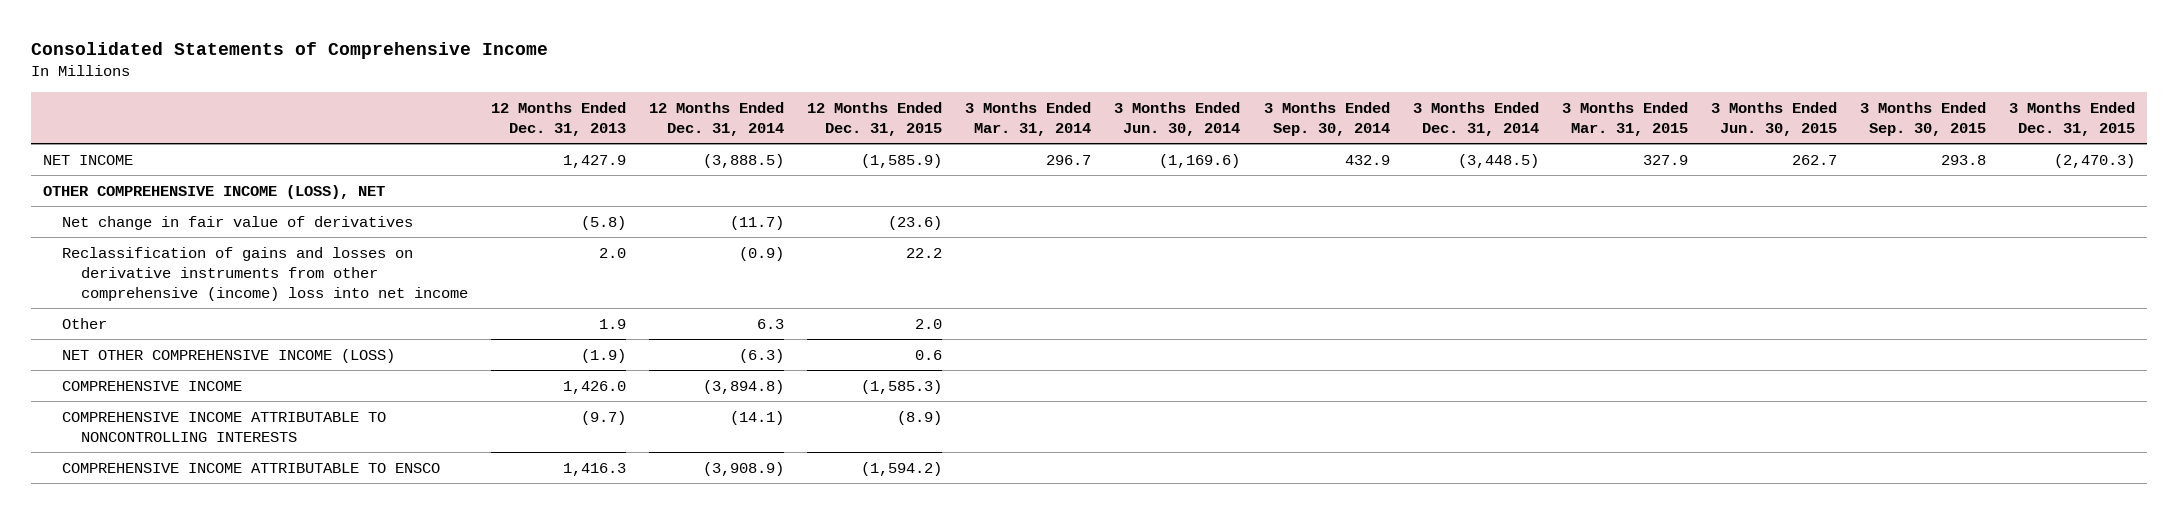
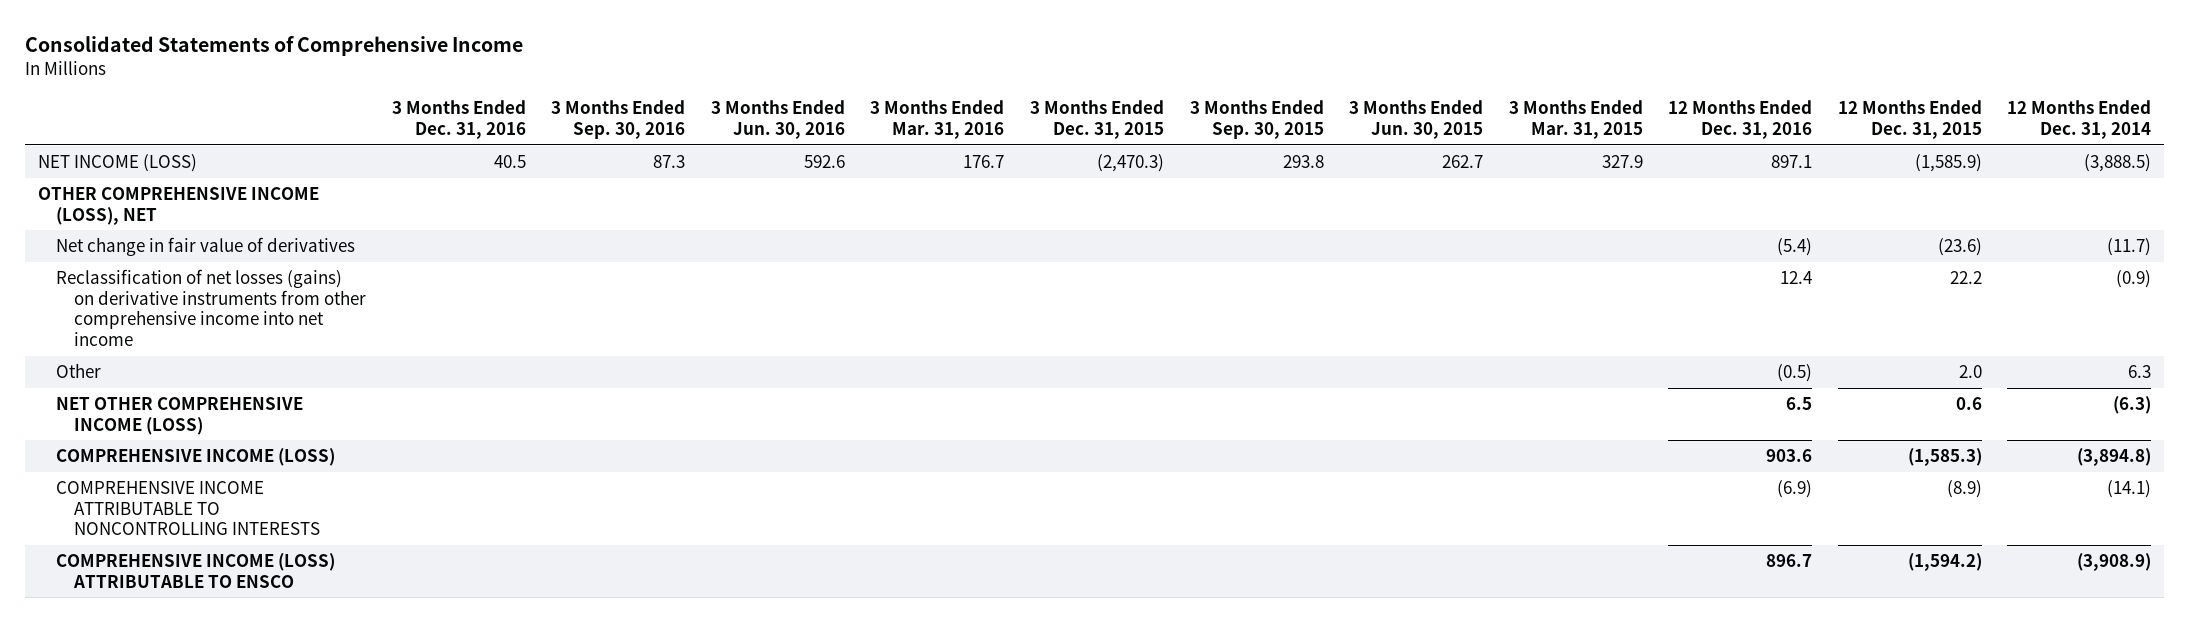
[490,101,626,136] 12 Months Ended Dec. 31, 2013 -> none
[965,101,1092,136] 3 Months Ended Mar. 31, 2014 -> none
[1114,101,1241,136] 3 Months Ended Jun. 30, 2014 -> none
[1263,101,1390,136] 3 Months Ended Sep. 30, 2014 -> none
[1412,101,1539,136] 3 Months Ended Dec. 31, 2014 -> none
none -> [391,100,526,139] 3 Months Ended Dec. 31, 2016
none -> [551,100,686,139] 3 Months Ended Sep. 30, 2016
none -> [710,100,845,139] 3 Months Ended Jun. 30, 2016
none -> [870,100,1005,139] 3 Months Ended Mar. 31, 2016
none -> [1668,100,1813,139] 12 Months Ended Dec. 31, 2016
[42,154,133,165] NET INCOME -> [38,154,198,173] NET INCOME (LOSS)
[61,246,468,301] Reclassification of gains and losses on derivative instruments from other comprehensive (income) loss into net income -> [56,269,367,347] Reclassification of net losses (gains) on derivative instruments from other comprehensive income into net income
[61,380,242,391] COMPREHENSIVE INCOME -> [56,448,336,467] COMPREHENSIVE INCOME (LOSS)
[61,462,440,473] COMPREHENSIVE INCOME ATTRIBUTABLE TO ENSCO -> [56,553,336,588] COMPREHENSIVE INCOME (LOSS) ATTRIBUTABLE TO ENSCO

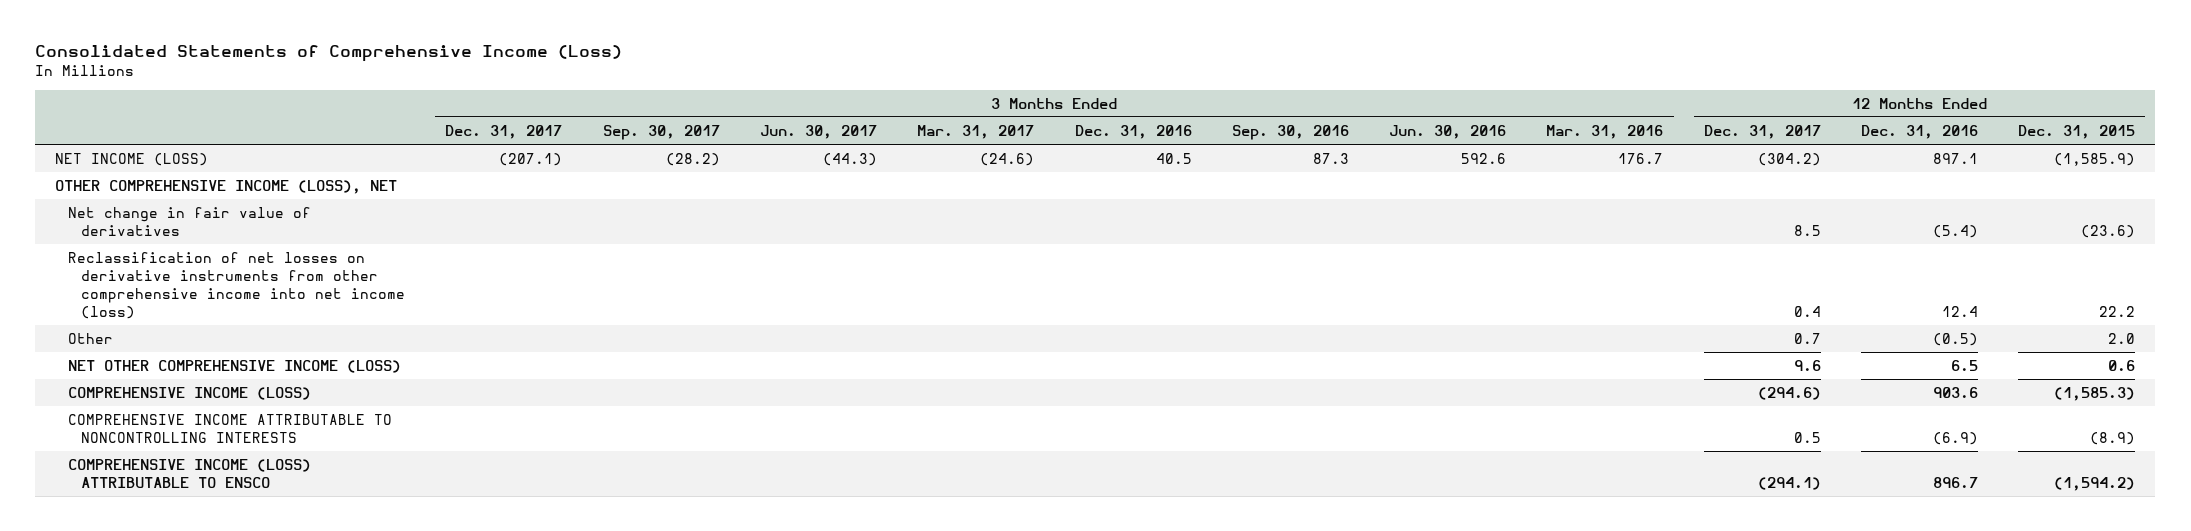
[25,35,524,56] Consolidated Statements of Comprehensive Income -> [35,44,623,62] Consolidated Statements of Comprehensive Income (Loss)
[1030,100,1165,139] 3 Months Ended Dec. 31, 2015 -> none
[1189,100,1324,139] 3 Months Ended Sep. 30, 2015 -> none
[1349,100,1484,139] 3 Months Ended Jun. 30, 2015 -> none
[1508,100,1643,139] 3 Months Ended Mar. 31, 2015 -> none
[2007,100,2152,139] 12 Months Ended Dec. 31, 2014 -> none
none -> [445,124,563,139] Dec. 31, 2017
none -> [602,124,720,140] Sep. 30, 2017
none -> [759,124,877,139] Jun. 30, 2017
none -> [917,124,1035,139] Mar. 31, 2017
none -> [1703,124,1821,139] Dec. 31, 2017
[56,269,367,347] Reclassification of net losses (gains) on derivative instruments from other comprehensive income into net income -> [68,251,406,319] Reclassification of net losses on derivative instruments from other comprehensive income into net income (loss)

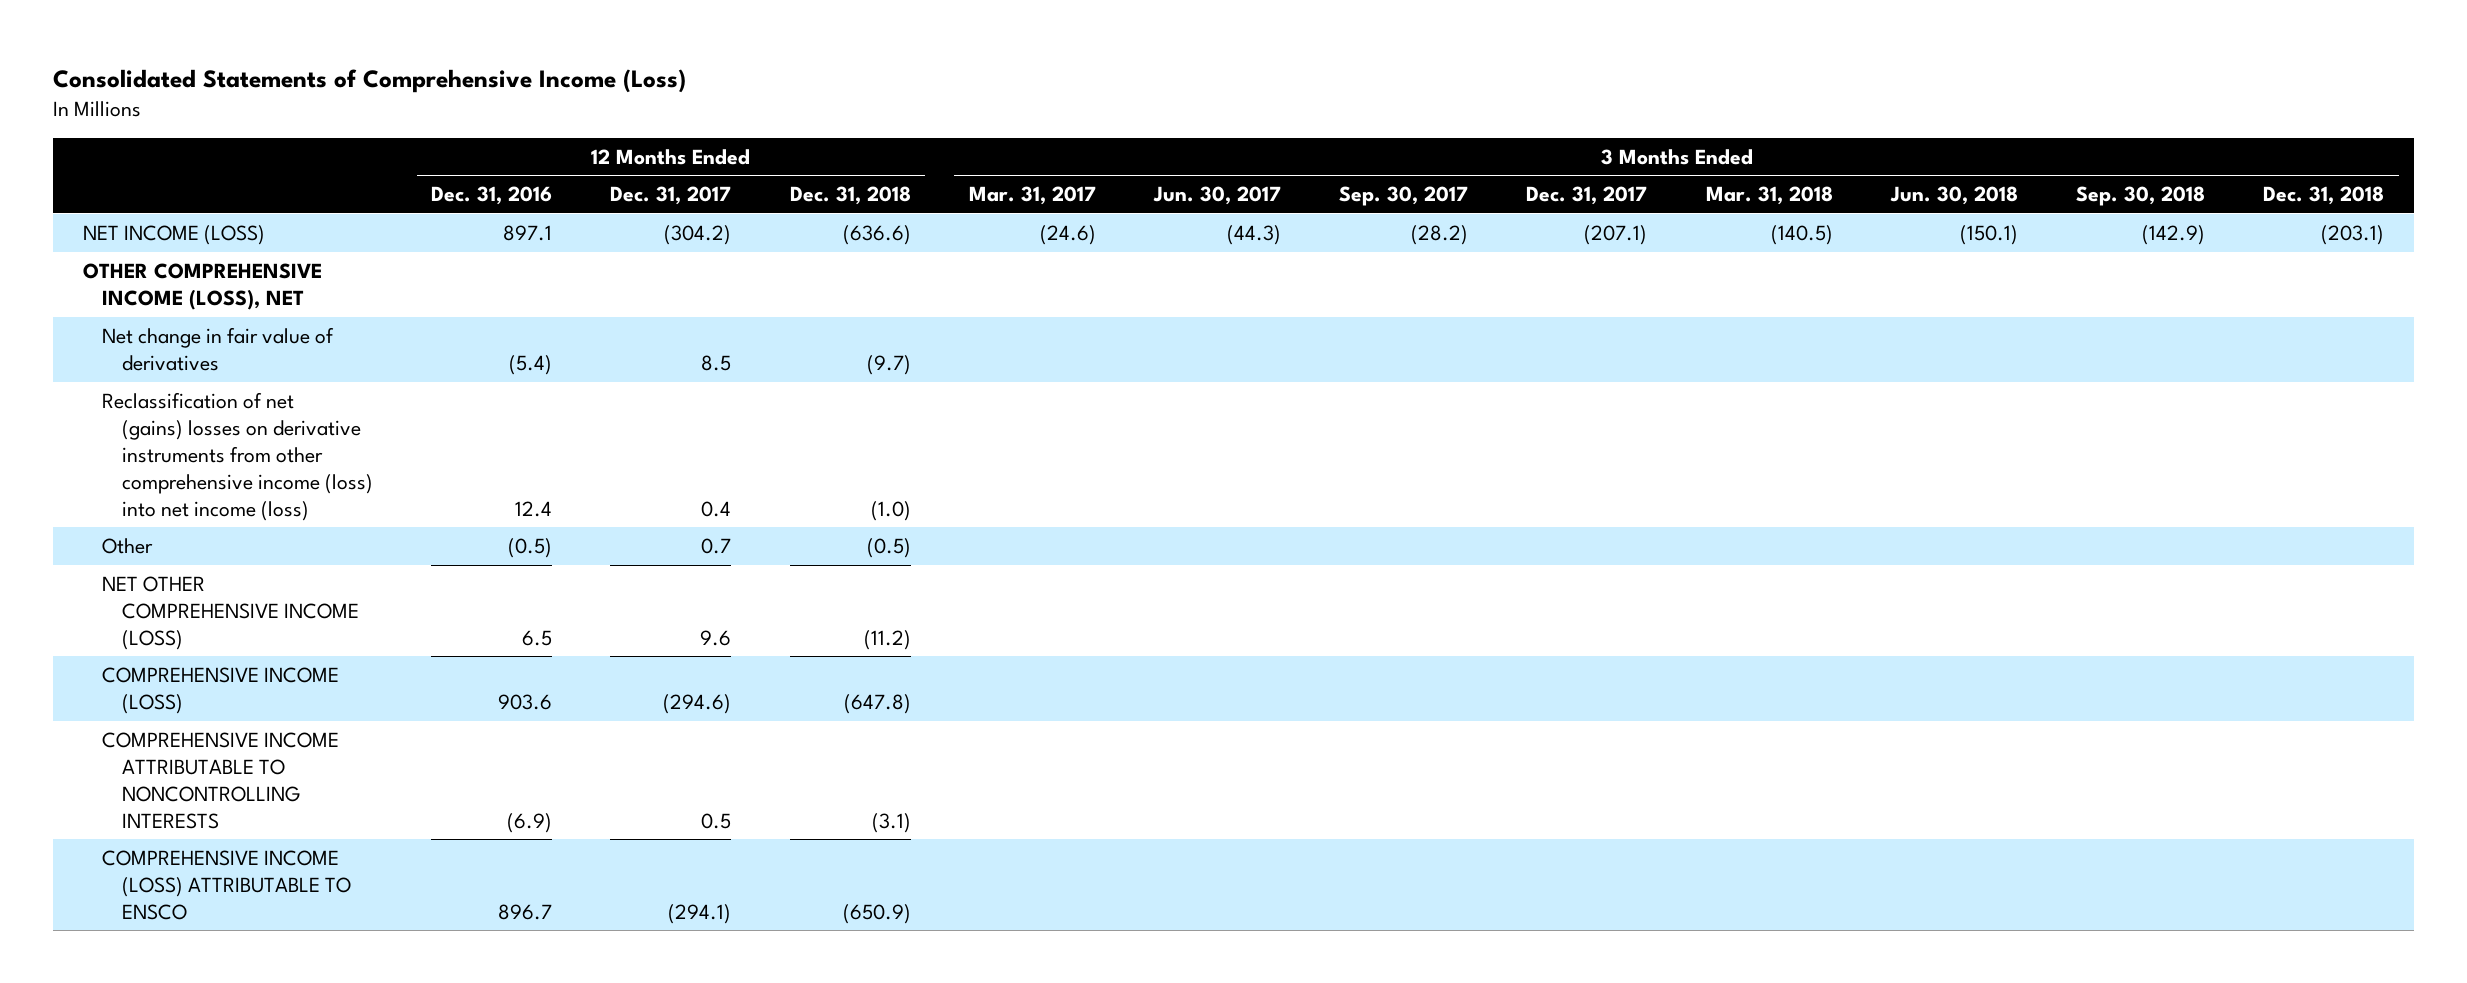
[1074,124,1192,139] Dec. 31, 2016 -> none
[1231,124,1349,140] Sep. 30, 2016 -> none
[1389,124,1507,139] Jun. 30, 2016 -> none
[1546,124,1664,139] Mar. 31, 2016 -> none
[2018,124,2136,139] Dec. 31, 2015 -> none
none -> [789,186,911,206] Dec. 31, 2018
none -> [1705,186,1833,206] Mar. 31, 2018
none -> [1889,186,2018,206] Jun. 30, 2018
none -> [2076,186,2206,207] Sep. 30, 2018
none -> [2263,186,2385,206] Dec. 31, 2018
[68,251,406,319] Reclassification of net losses on derivative instruments from other comprehensive income into net income (loss) -> [102,391,373,521] Reclassification of net (gains) losses on derivative instruments from other comprehensive income (loss) into net income (loss)

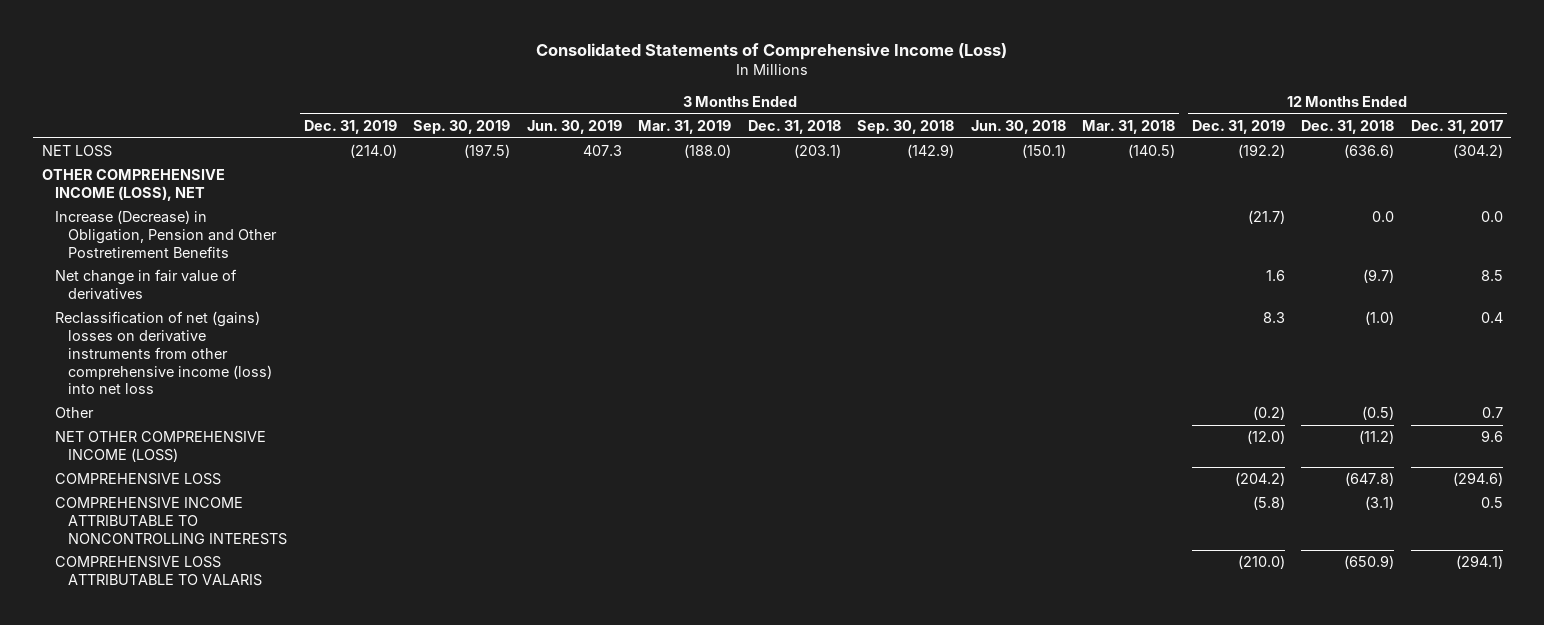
[431,186,553,206] Dec. 31, 2016 -> none
[968,186,1096,206] Mar. 31, 2017 -> none
[1153,186,1282,206] Jun. 30, 2017 -> none
[1339,186,1469,207] Sep. 30, 2017 -> none
[1526,186,1648,206] Dec. 31, 2017 -> none
none -> [303,119,397,134] Dec. 31, 2019
none -> [413,119,511,134] Sep. 30, 2019
none -> [526,119,622,134] Jun. 30, 2019
none -> [638,119,732,134] Mar. 31, 2019
none -> [1191,119,1285,134] Dec. 31, 2019
[82,224,265,245] NET INCOME (LOSS) -> [41,145,112,158] NET LOSS
none -> [55,210,278,258] Increase (Decrease) in Obligation, Pension and Other Postretirement Benefits
[102,391,373,521] Reclassification of net (gains) losses on derivative instruments from other comprehensive income (loss) into net income (loss) -> [55,311,273,395] Reclassification of net (gains) losses on derivative instruments from other comprehensive income (loss) into net loss
[102,666,340,714] COMPREHENSIVE INCOME (LOSS) -> [55,473,222,486] COMPREHENSIVE LOSS
[102,849,351,920] COMPREHENSIVE INCOME (LOSS) ATTRIBUTABLE TO ENSCO -> [55,556,263,586] COMPREHENSIVE LOSS ATTRIBUTABLE TO VALARIS

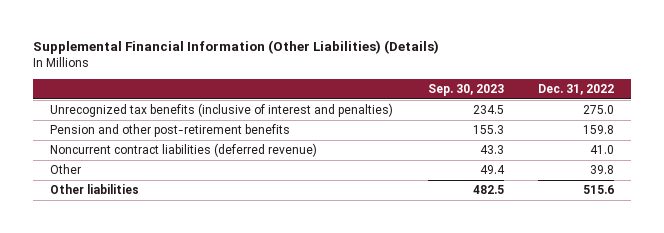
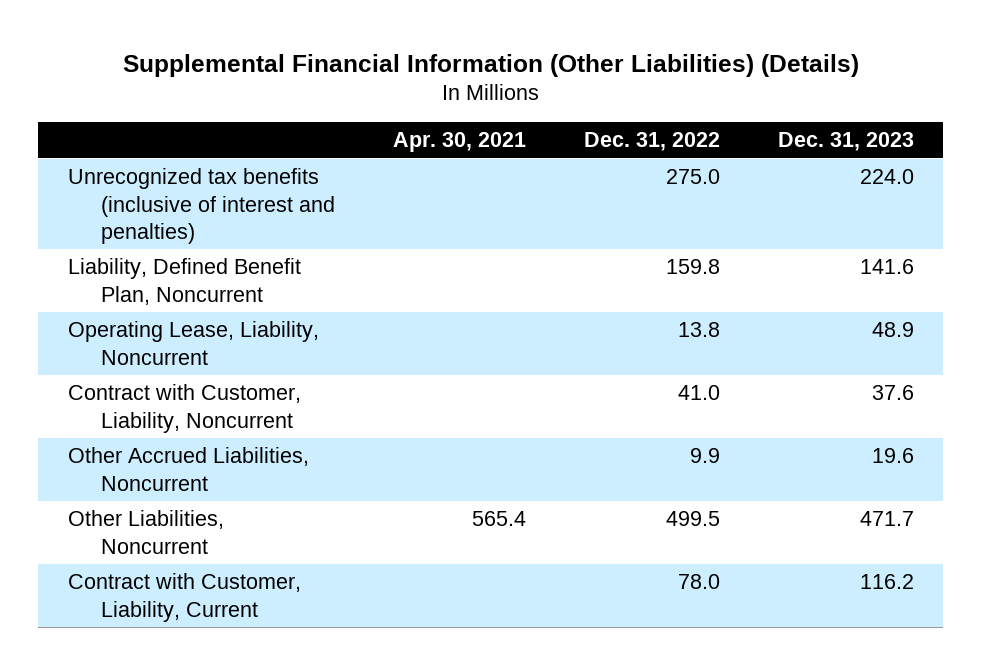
[427,83,504,96] Sep. 30, 2023 -> none
none -> [392,131,526,152] Apr. 30, 2021
none -> [778,131,915,151] Dec. 31, 2023
[50,124,291,138] Pension and other post-retirement benefits -> [67,258,301,305] Liability, Defined Benefit Plan, Noncurrent
none -> [67,321,319,365] Operating Lease, Liability, Noncurrent
[50,143,318,158] Noncurrent contract liabilities (deferred revenue) -> [67,384,301,433] Contract with Customer, Liability, Noncurrent
[50,164,82,175] Other -> [67,447,309,491] Other Accrued Liabilities, Noncurrent
[590,165,615,175] 39.8 -> [689,448,720,464] 9.9
[50,184,140,195] Other liabilities -> [67,510,224,554] Other Liabilities, Noncurrent
[583,185,615,195] 515.6 -> [665,511,720,527] 499.5
none -> [67,573,301,622] Contract with Customer, Liability, Current

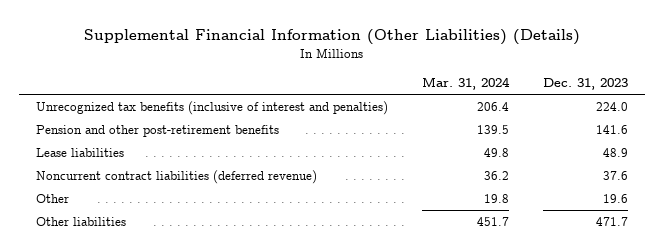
[392,131,526,152] Apr. 30, 2021 -> none
[583,131,720,151] Dec. 31, 2022 -> none
none -> [421,77,510,91] Mar. 31, 2024
[67,573,301,622] Contract with Customer, Liability, Current -> none
[67,258,301,305] Liability, Defined Benefit Plan, Noncurrent -> [36,125,280,138] Pension and other post-retirement benefits
[67,321,319,365] Operating Lease, Liability, Noncurrent -> [36,148,125,158] Lease liabilities
[67,384,301,433] Contract with Customer, Liability, Noncurrent -> [36,170,318,185] Noncurrent contract liabilities (deferred revenue)
[67,447,309,491] Other Accrued Liabilities, Noncurrent -> [36,194,70,204] Other
[67,510,224,554] Other Liabilities, Noncurrent -> [36,217,127,227] Other liabilities

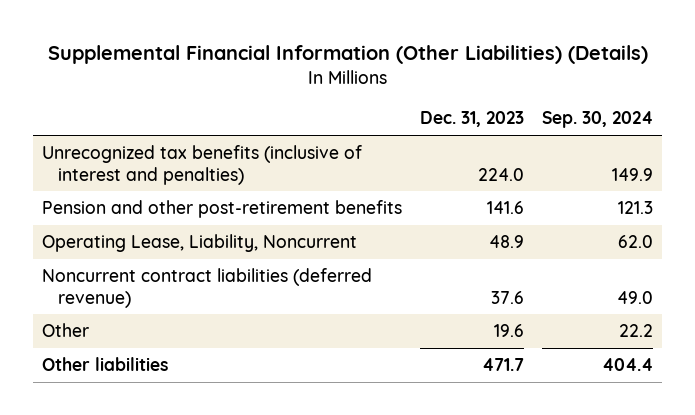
[421,77,510,91] Mar. 31, 2024 -> none
none -> [542,111,654,129] Sep. 30, 2024
[36,148,125,158] Lease liabilities -> [41,234,357,253] Operating Lease, Liability, Noncurrent

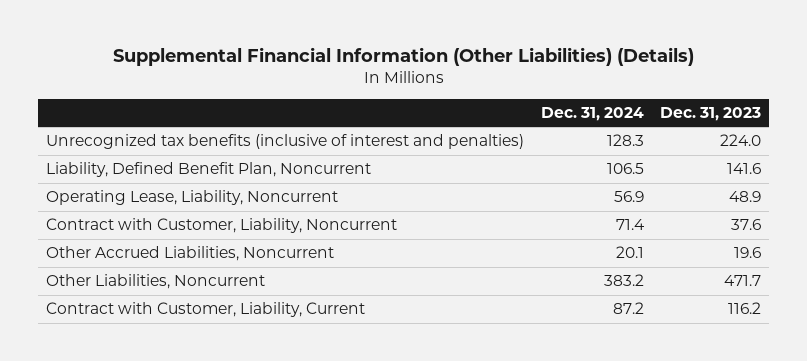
[542,111,654,129] Sep. 30, 2024 -> none
none -> [540,106,644,121] Dec. 31, 2024
[41,200,402,219] Pension and other post-retirement benefits -> [46,162,372,178] Liability, Defined Benefit Plan, Noncurrent
[41,268,372,308] Noncurrent contract liabilities (deferred revenue) -> [46,218,398,234] Contract with Customer, Liability, Noncurrent
[41,323,89,338] Other -> [46,246,335,262] Other Accrued Liabilities, Noncurrent
[41,357,168,372] Other liabilities -> [46,274,266,290] Other Liabilities, Noncurrent
none -> [46,302,366,318] Contract with Customer, Liability, Current

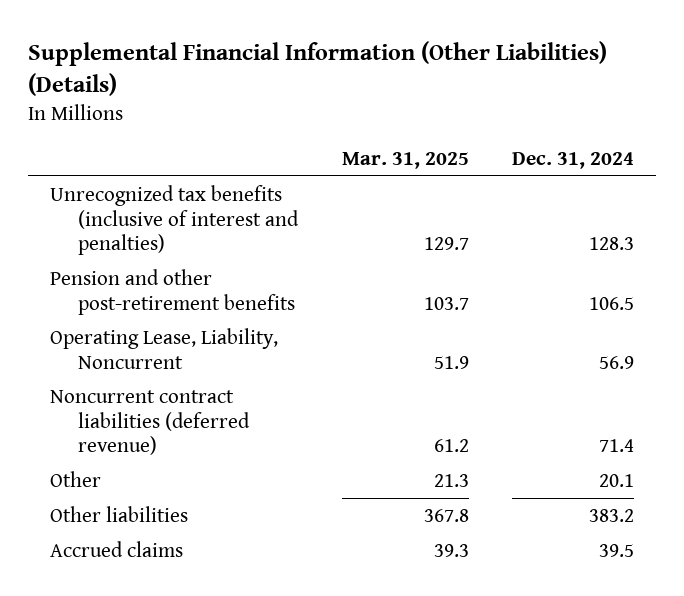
[659,106,761,121] Dec. 31, 2023 -> none
none -> [341,152,469,170] Mar. 31, 2025
[46,162,372,178] Liability, Defined Benefit Plan, Noncurrent -> [49,268,296,315] Pension and other post-retirement benefits
[46,302,366,318] Contract with Customer, Liability, Current -> none
[46,218,398,234] Contract with Customer, Liability, Noncurrent -> [49,389,251,456] Noncurrent contract liabilities (deferred revenue)
[46,246,335,262] Other Accrued Liabilities, Noncurrent -> [49,470,101,487] Other
[46,274,266,290] Other Liabilities, Noncurrent -> [49,505,188,522] Other liabilities
none -> [49,540,183,557] Accrued claims

